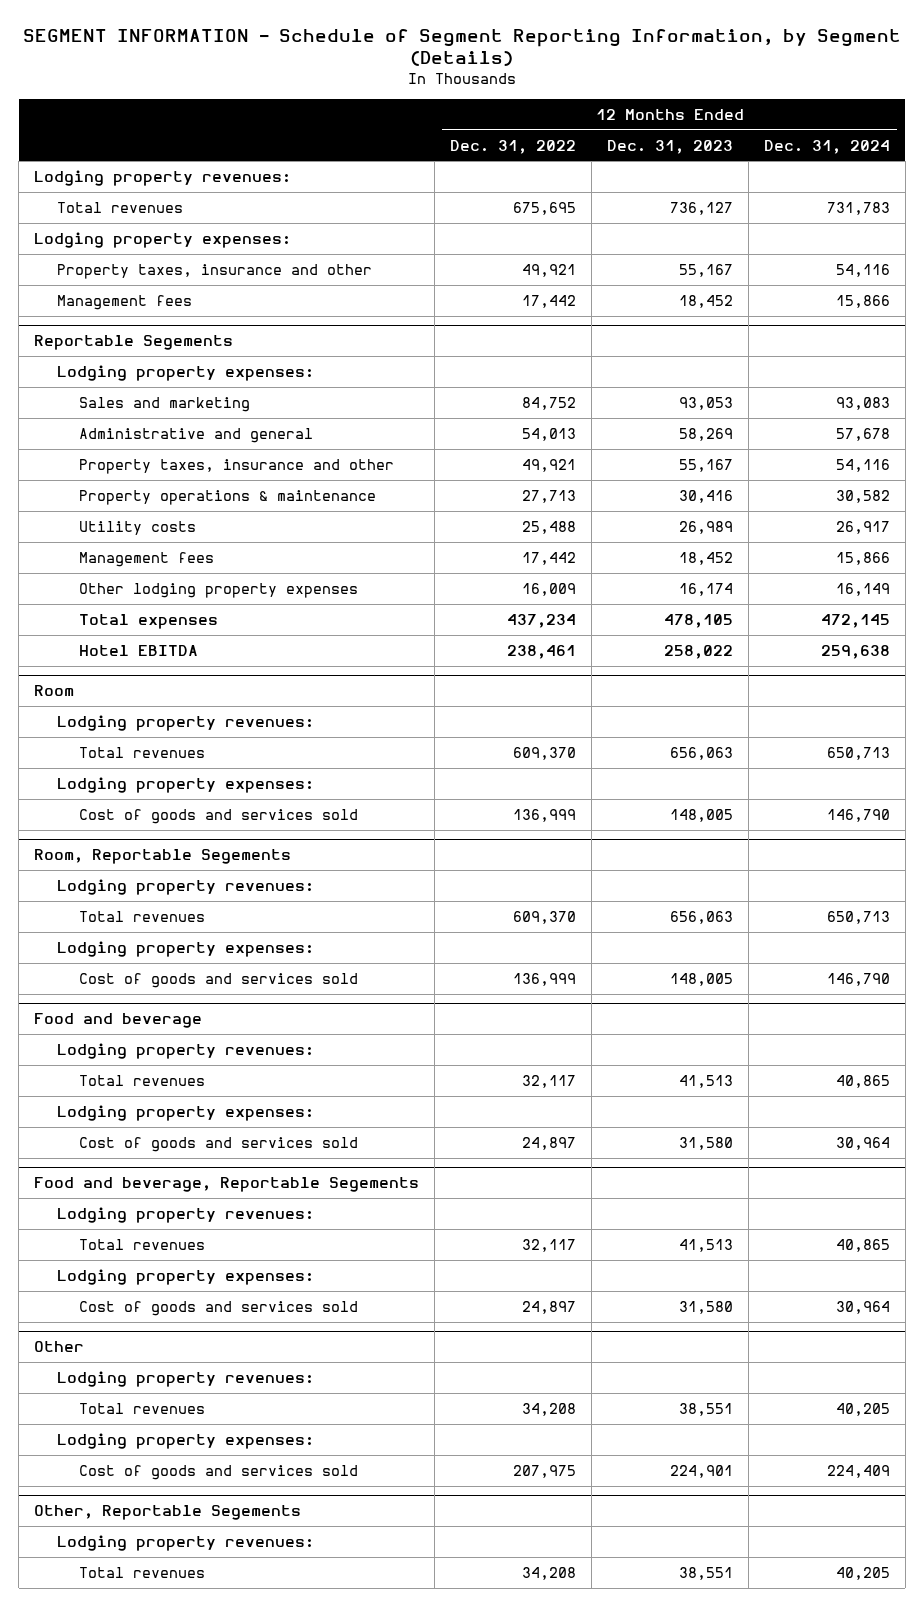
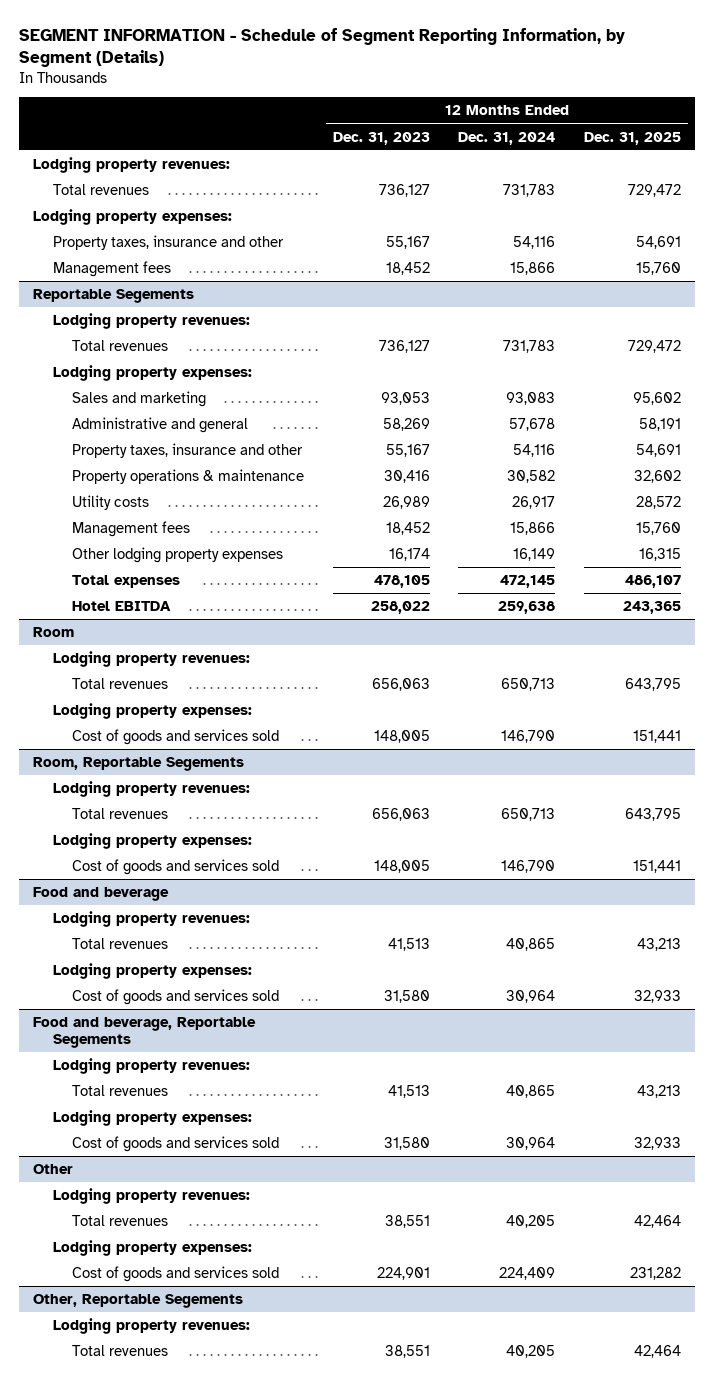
[450,139,577,154] Dec. 31, 2022 -> none
none -> [583,131,681,145] Dec. 31, 2025
none -> [52,313,250,330] Lodging property revenues:
none -> [72,340,169,352] Total revenues

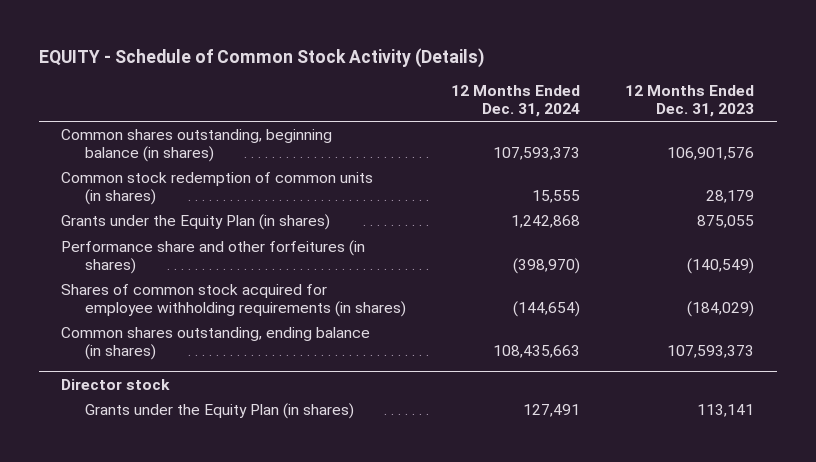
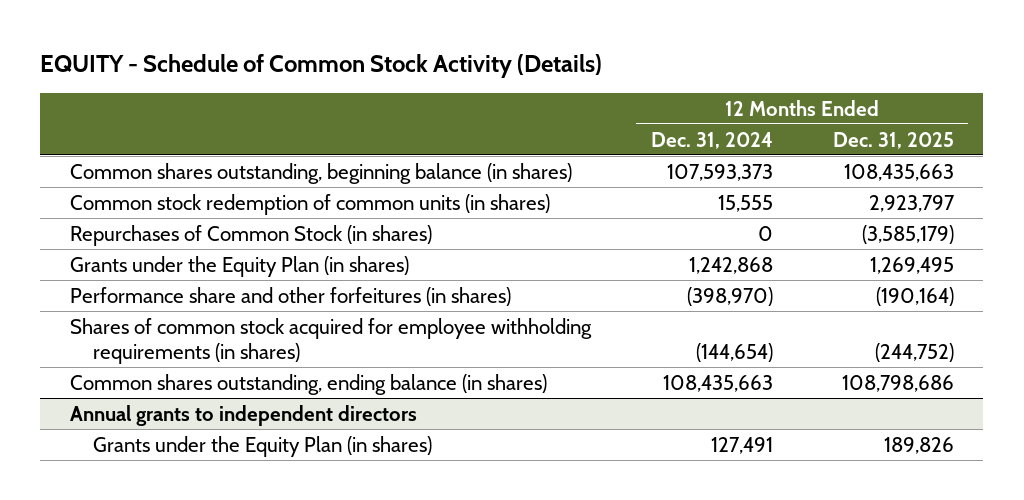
[625,85,755,117] 12 Months Ended Dec. 31, 2023 -> none
none -> [832,131,954,149] Dec. 31, 2025
none -> [70,224,433,246] Repurchases of Common Stock (in shares)
[61,379,171,391] Director stock -> [70,404,418,426] Annual grants to independent directors

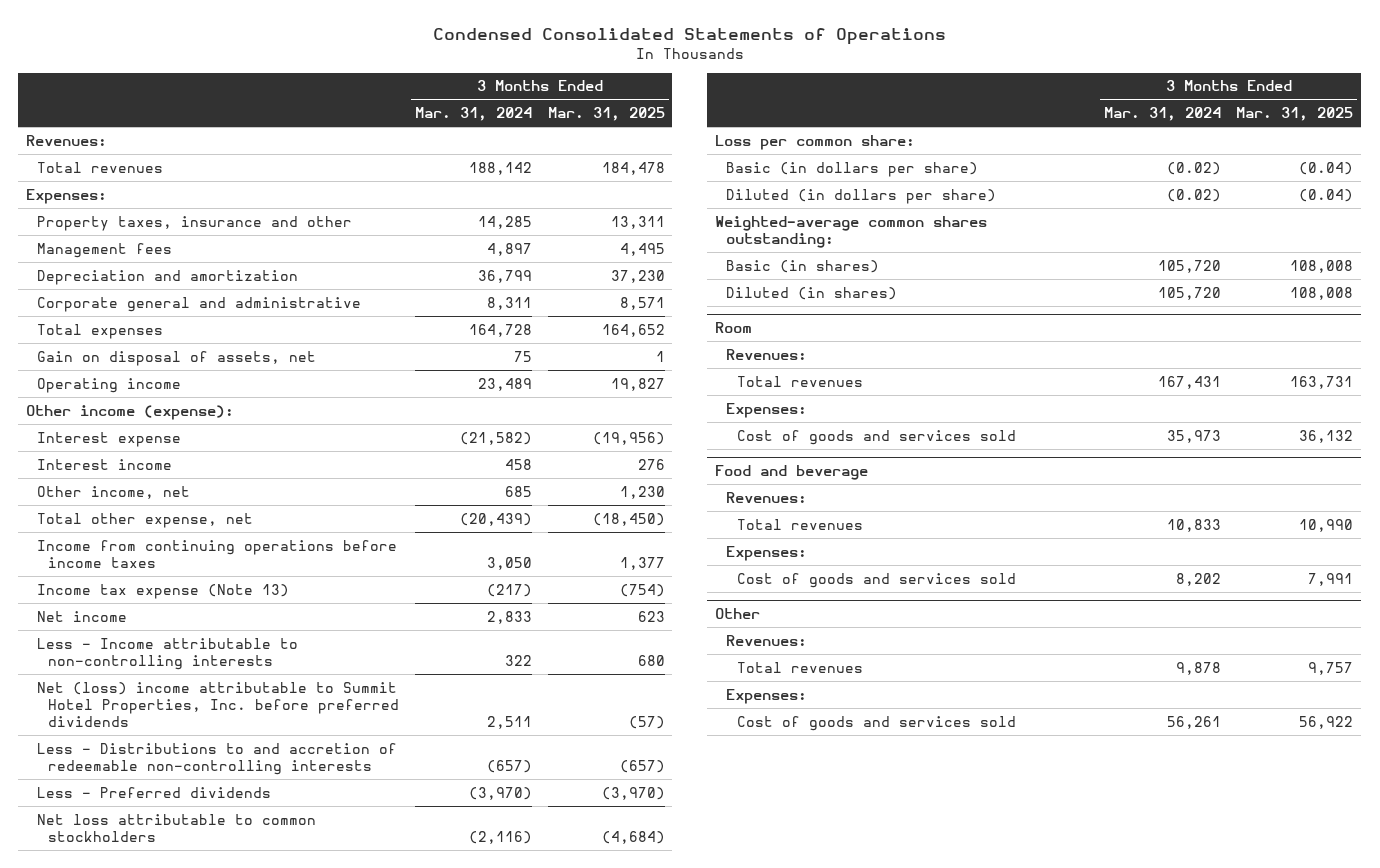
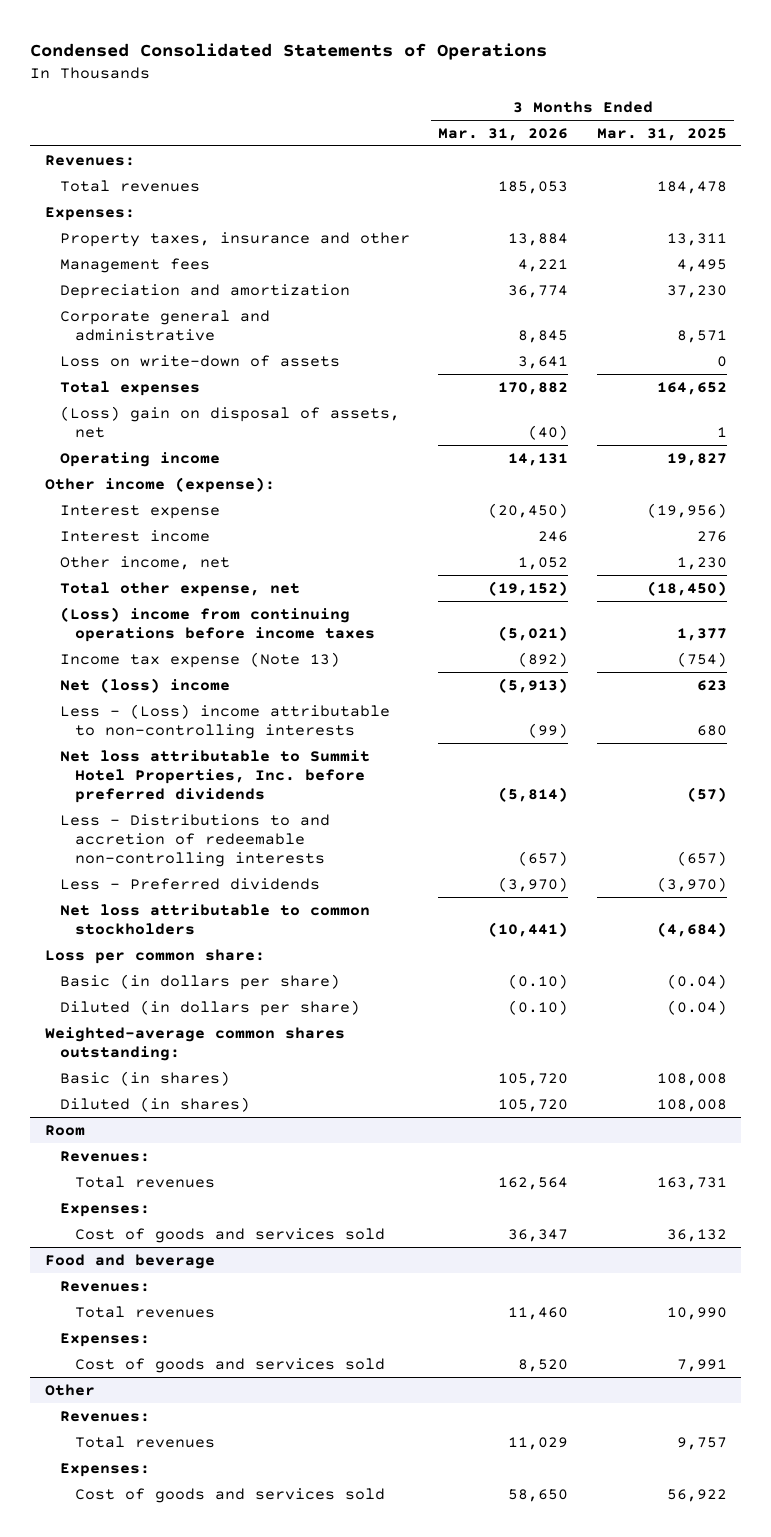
[414,107,532,122] Mar. 31, 2024 -> none
none -> [438,127,569,141] Mar. 31, 2026
none -> [59,354,340,367] Loss on write-down of assets
[37,350,317,366] Gain on disposal of assets, net -> [59,405,400,438] (Loss) gain on disposal of assets, net
[37,539,398,568] Income from continuing operations before income taxes -> [59,606,376,642] (Loss) income from continuing operations before income taxes
[37,610,128,622] Net income -> [59,677,230,693] Net (loss) income
[37,637,299,670] Less - Income attributable to non-controlling interests -> [59,703,390,739] Less - (Loss) income attributable to non-controlling interests
[37,681,399,727] Net (loss) income attributable to Summit Hotel Properties, Inc. before preferred dividends -> [59,749,370,804] Net loss attributable to Summit Hotel Properties, Inc. before preferred dividends

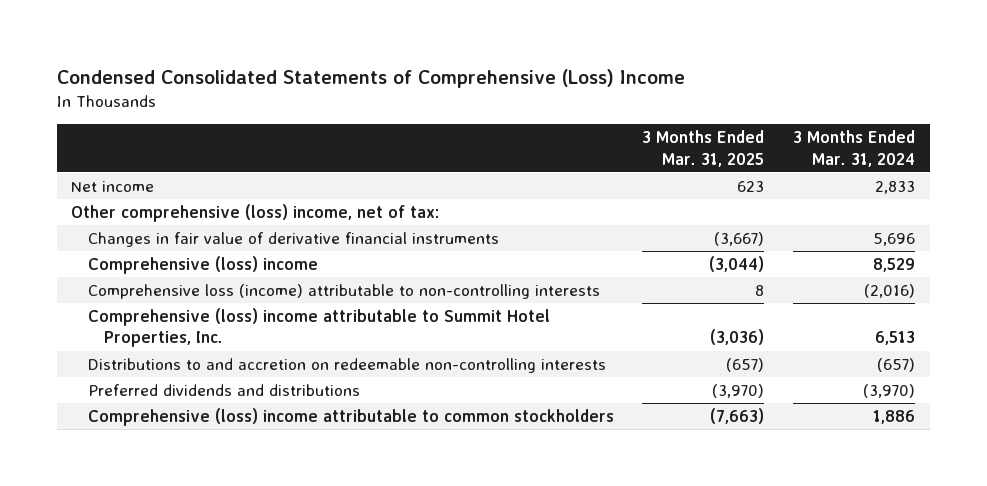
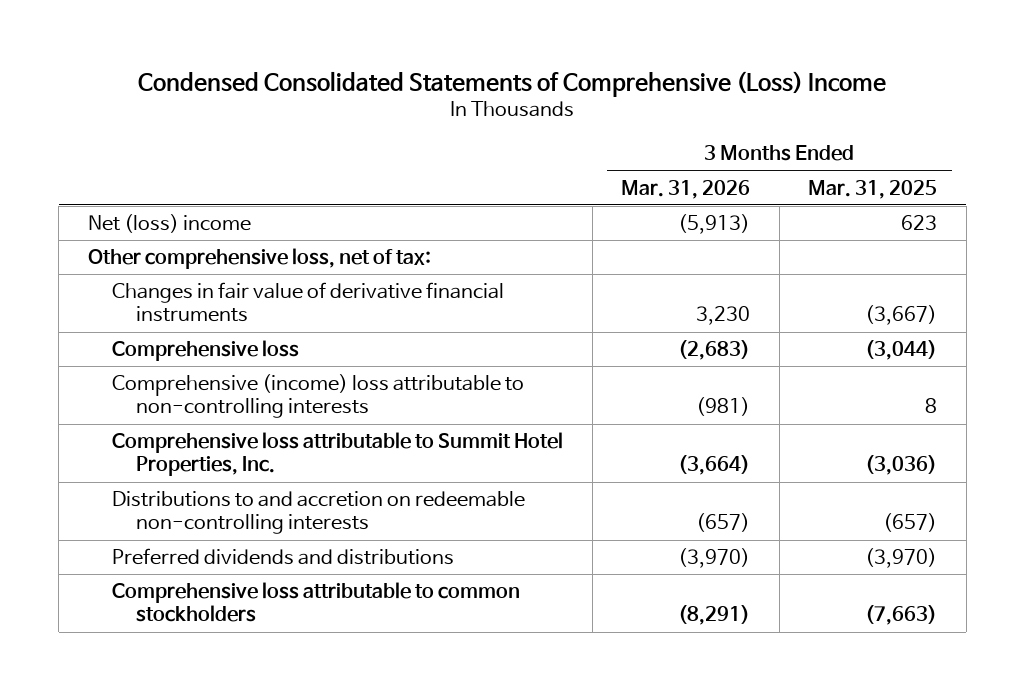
[793,130,916,167] 3 Months Ended Mar. 31, 2024 -> none
none -> [621,179,751,199] Mar. 31, 2026
[71,181,155,193] Net income -> [87,214,251,234] Net (loss) income
[71,204,440,223] Other comprehensive (loss) income, net of tax: -> [87,248,431,270] Other comprehensive loss, net of tax:
[87,256,318,275] Comprehensive (loss) income -> [112,340,300,362] Comprehensive loss
[87,284,600,300] Comprehensive loss (income) attributable to non-controlling interests -> [112,374,525,419] Comprehensive (income) loss attributable to non-controlling interests
[87,308,550,348] Comprehensive (loss) income attributable to Summit Hotel Properties, Inc. -> [112,432,564,477] Comprehensive loss attributable to Summit Hotel Properties, Inc.
[87,408,614,427] Comprehensive (loss) income attributable to common stockholders -> [112,582,521,623] Comprehensive loss attributable to common stockholders

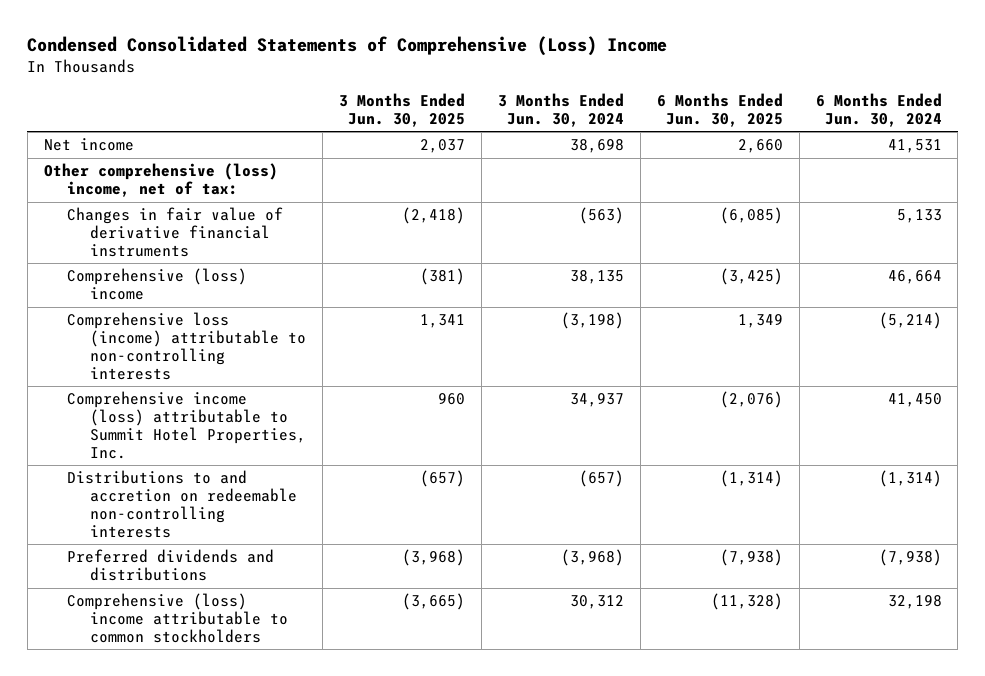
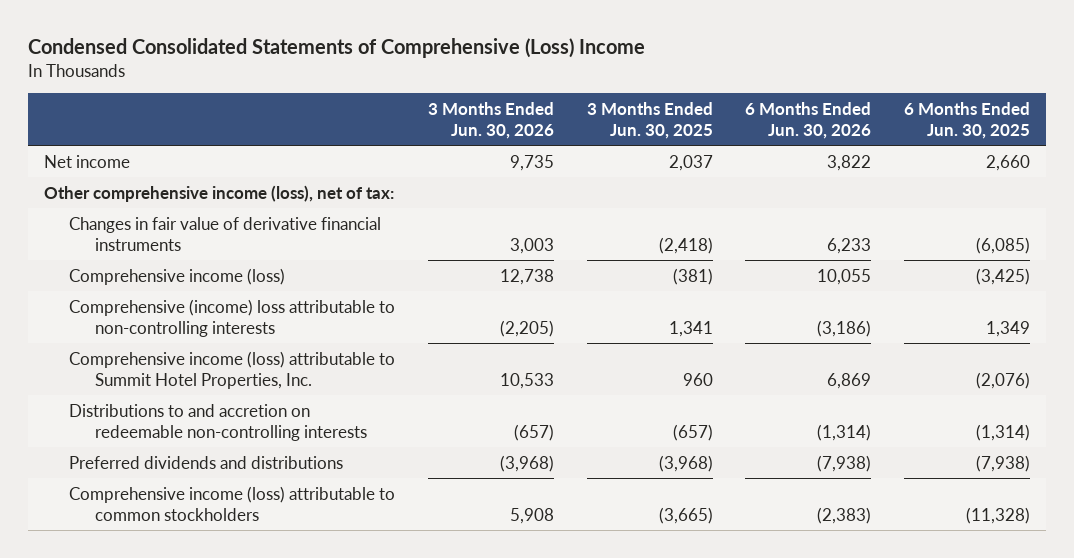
[497,92,624,127] 3 Months Ended Jun. 30, 2024 -> none
[815,92,942,127] 6 Months Ended Jun. 30, 2024 -> none
none -> [428,101,555,139] 3 Months Ended Jun. 30, 2026
none -> [745,101,872,139] 6 Months Ended Jun. 30, 2026
[43,163,278,198] Other comprehensive (loss) income, net of tax: -> [43,184,394,202] Other comprehensive income (loss), net of tax:
[66,268,247,301] Comprehensive (loss) income -> [69,267,286,285] Comprehensive income (loss)
[66,312,307,381] Comprehensive loss (income) attributable to non-controlling interests -> [69,298,396,337] Comprehensive (income) loss attributable to non-controlling interests
[66,593,289,644] Comprehensive (loss) income attributable to common stockholders -> [69,485,396,521] Comprehensive income (loss) attributable to common stockholders

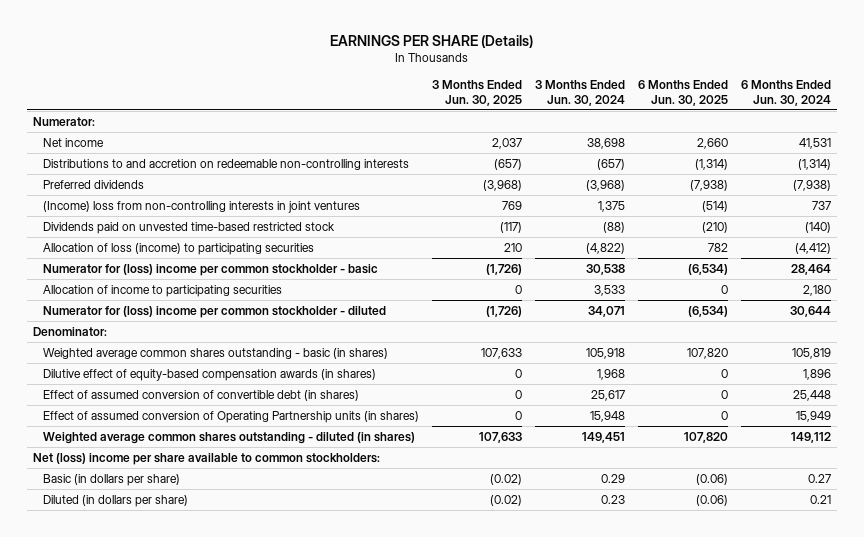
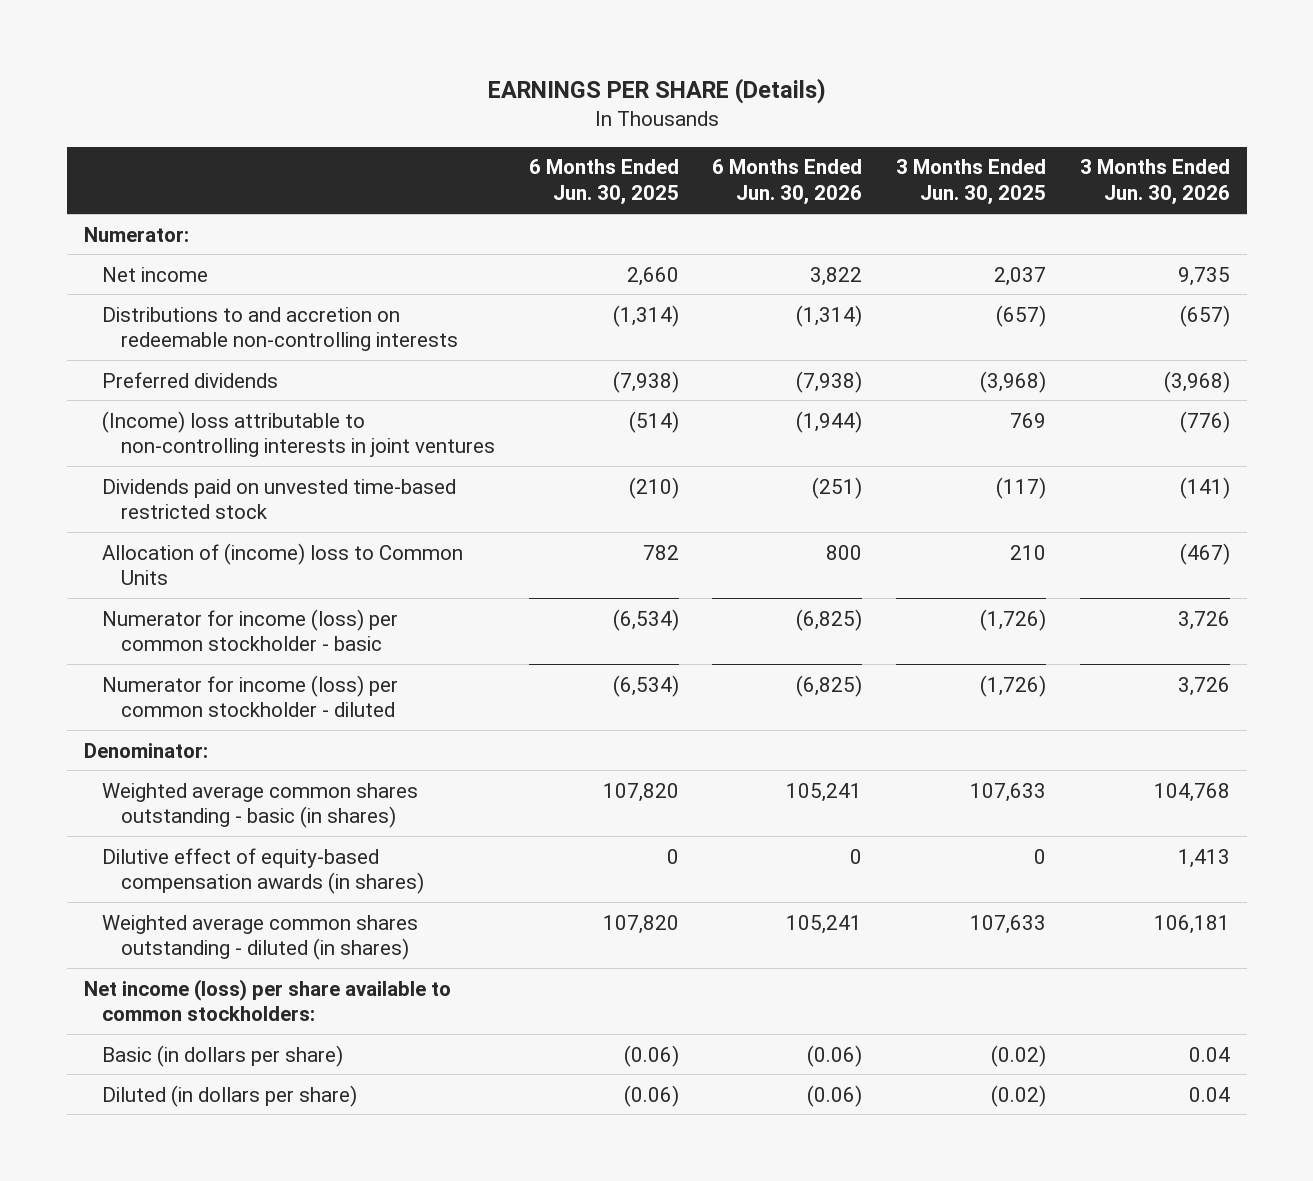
[535,80,626,106] 3 Months Ended Jun. 30, 2024 -> none
[740,80,831,106] 6 Months Ended Jun. 30, 2024 -> none
none -> [712,159,863,206] 6 Months Ended Jun. 30, 2026
none -> [1079,159,1230,206] 3 Months Ended Jun. 30, 2026
[43,200,361,213] (Income) loss from non-controlling interests in joint ventures -> [102,410,495,458] (Income) loss attributable to non-controlling interests in joint ventures
[43,284,283,297] Allocation of income to participating securities -> none
[43,242,315,255] Allocation of loss (income) to participating securities -> [102,542,464,586] Allocation of (income) loss to Common Units
[43,263,379,276] Numerator for (loss) income per common stockholder - basic -> [102,608,399,652] Numerator for income (loss) per common stockholder - basic
[43,305,387,318] Numerator for (loss) income per common stockholder - diluted -> [102,674,399,718] Numerator for income (loss) per common stockholder - diluted
[43,389,360,401] Effect of assumed conversion of convertible debt (in shares) -> none
[43,410,420,423] Effect of assumed conversion of Operating Partnership units (in shares) -> none
[33,452,381,465] Net (loss) income per share available to common stockholders: -> [83,978,451,1022] Net income (loss) per share available to common stockholders:

